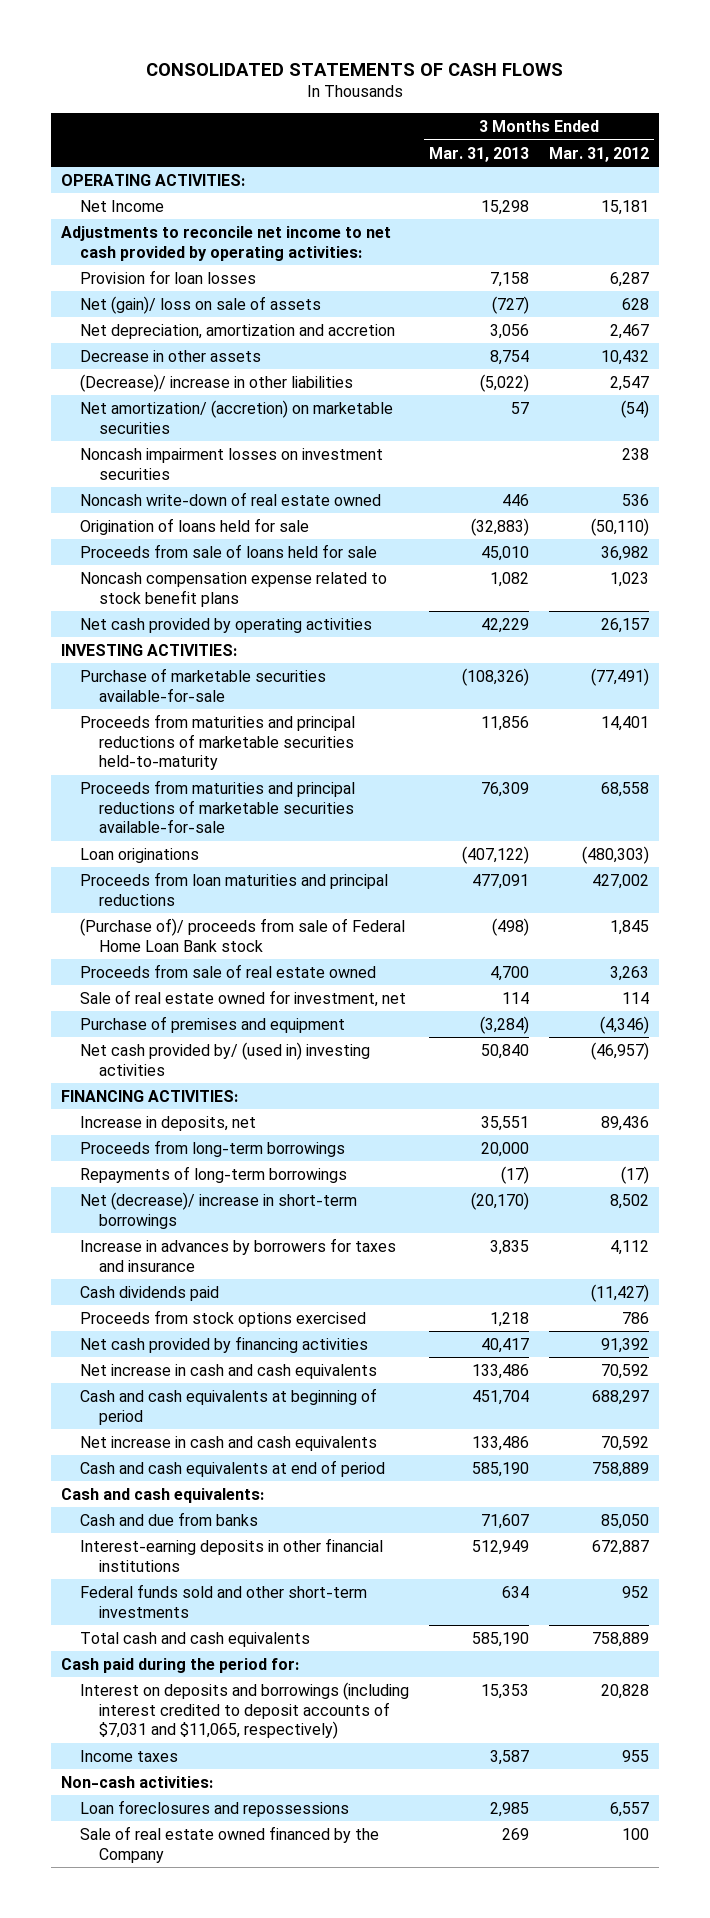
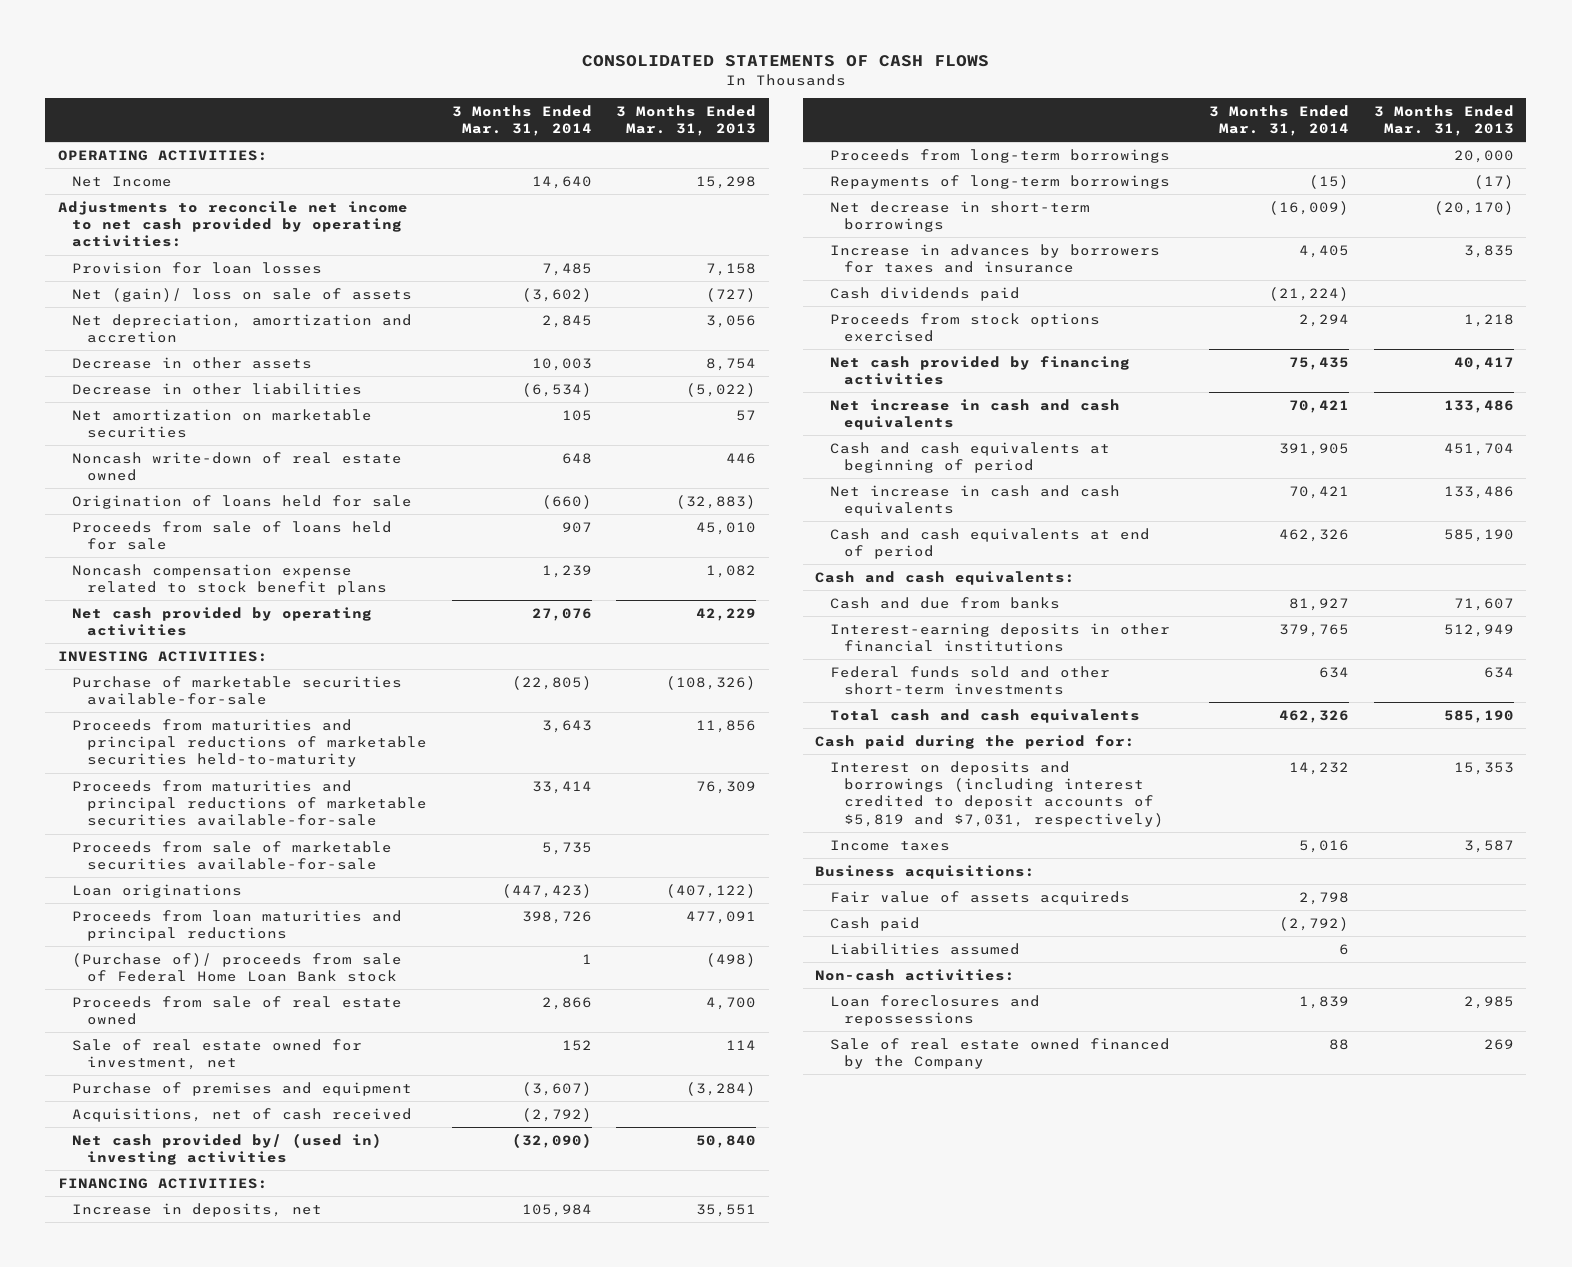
[549,146,650,162] Mar. 31, 2012 -> none
none -> [451,104,592,137] 3 Months Ended Mar. 31, 2014
[79,447,383,480] Noncash impairment losses on investment securities -> none
[79,373,353,392] (Decrease)/ increase in other liabilities -> [72,382,363,395] Decrease in other liabilities
[79,399,393,434] Net amortization/ (accretion) on marketable securities -> [72,408,373,439] Net amortization on marketable securities
none -> [72,840,393,871] Proceeds from sale of marketable securities available-for-sale
none -> [72,1107,413,1122] Acquisitions, net of cash received
[79,1191,357,1229] Net (decrease)/ increase in short-term borrowings -> [829,200,1090,233] Net decrease in short-term borrowings
[79,1681,409,1740] Interest on deposits and borrowings (including interest credited to deposit accounts of $7,031 and $11,065, respectively) -> [829,760,1165,827] Interest on deposits and borrowings (including interest credited to deposit accounts of $5,819 and $7,031, respectively)
none -> [815,864,1036,879] Business acquisitions:
none -> [829,890,1130,905] Fair value of assets acquireds
none -> [829,916,920,931] Cash paid
none -> [829,942,1020,955] Liabilities assumed

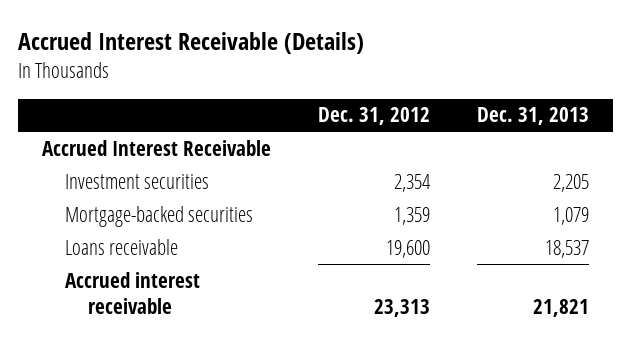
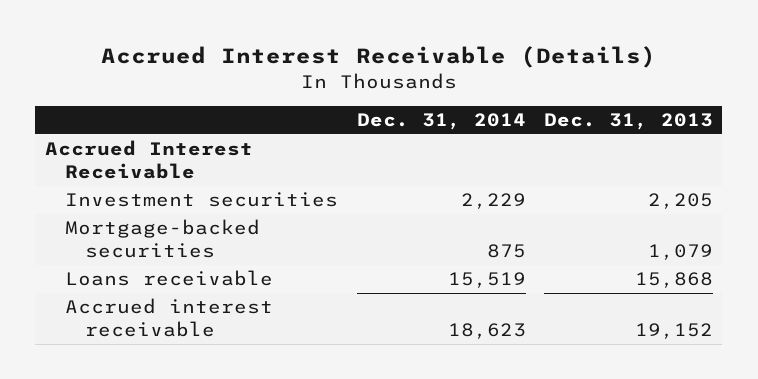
[318,107,431,126] Dec. 31, 2012 -> none
none -> [356,113,526,131] Dec. 31, 2014
[545,239,590,258] 18,537 -> [635,272,714,289] 15,868
[533,298,590,317] 21,821 -> [635,323,714,340] 19,152

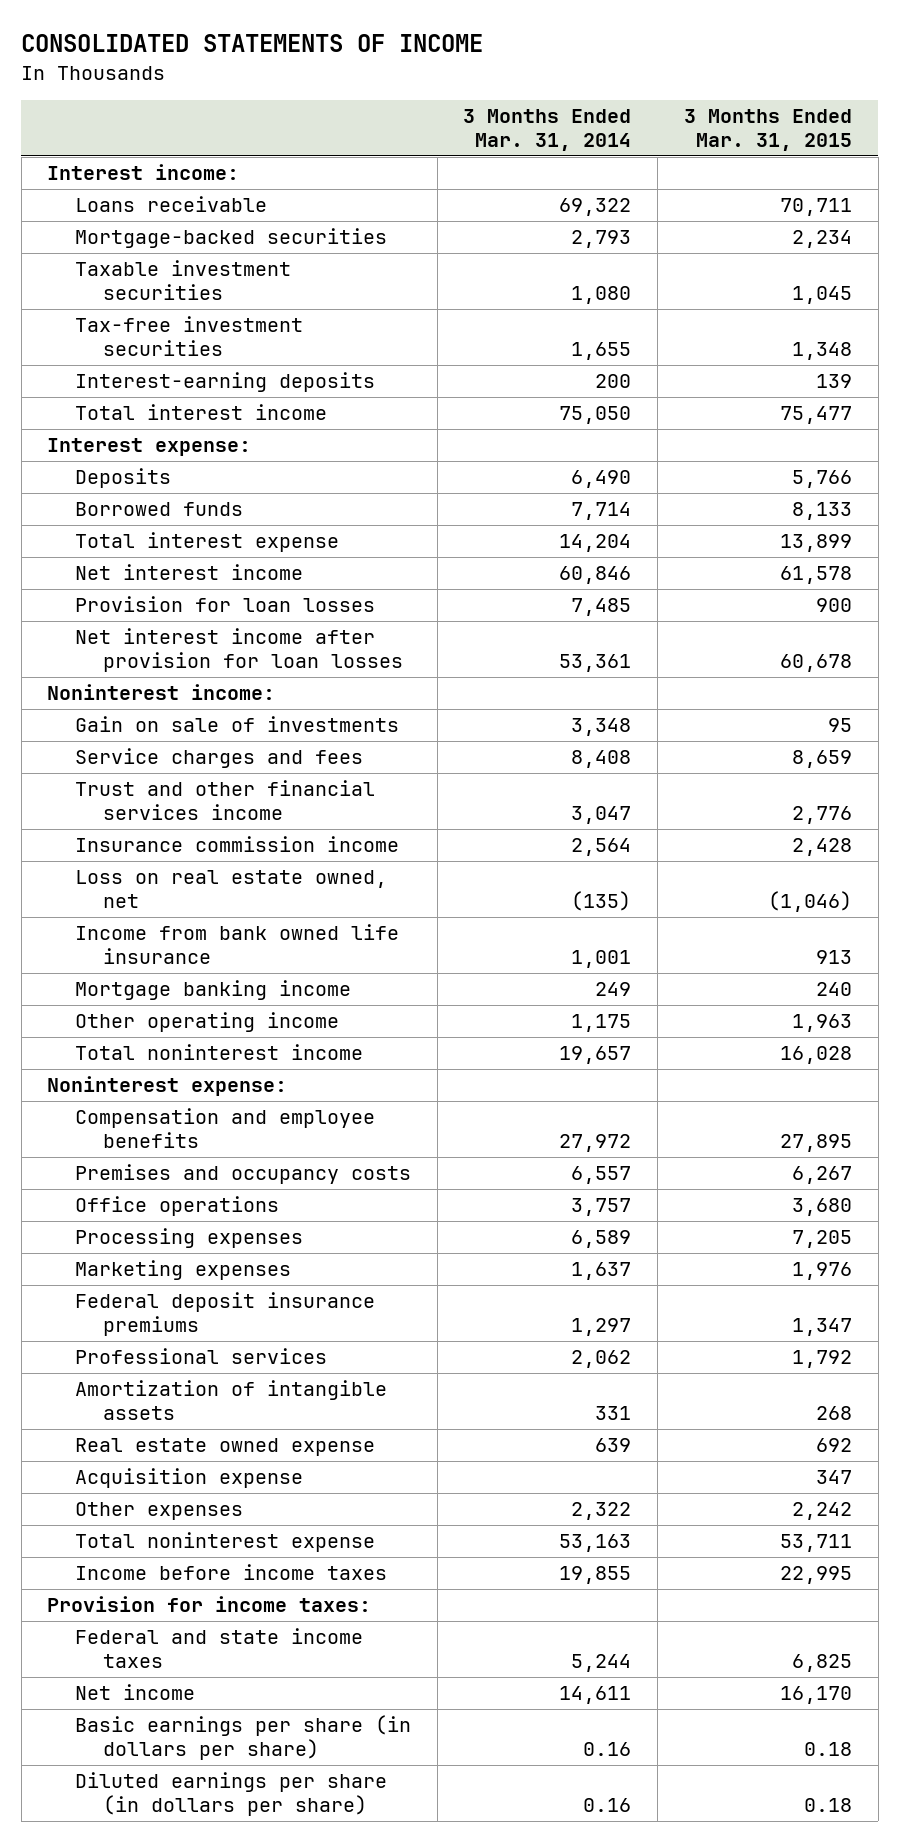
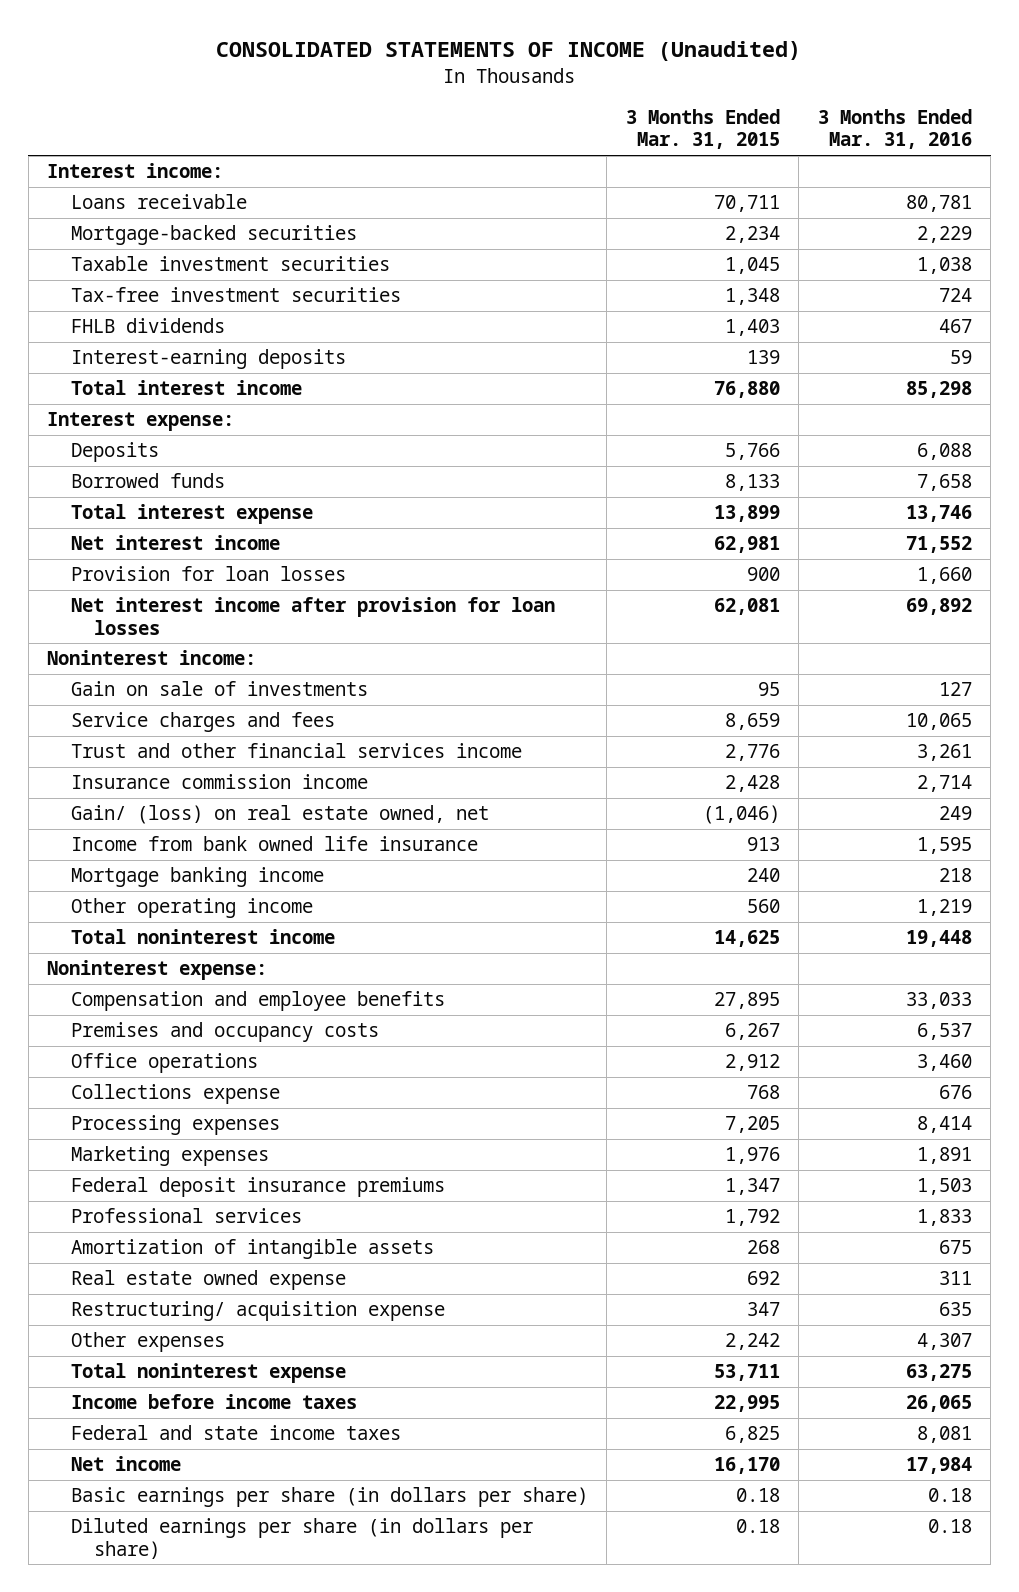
[21,34,484,53] CONSOLIDATED STATEMENTS OF INCOME -> [216,41,802,62] CONSOLIDATED STATEMENTS OF INCOME (Unaudited)
[463,109,632,152] 3 Months Ended Mar. 31, 2014 -> none
none -> [817,109,972,150] 3 Months Ended Mar. 31, 2016
none -> [70,318,225,334] FHLB dividends
[779,406,852,425] 75,477 -> [713,381,780,399] 76,880
[779,566,852,585] 61,578 -> [713,536,780,554] 62,981
[779,654,852,673] 60,678 -> [713,598,780,616] 62,081
[74,870,387,909] Loss on real estate owned, net -> [70,805,489,825] Gain/ (loss) on real estate owned, net
[791,1014,852,1033] 1,963 -> [746,899,780,914] 560
[779,1046,852,1065] 16,028 -> [713,930,780,948] 14,625
[791,1198,852,1217] 3,680 -> [724,1054,780,1072] 2,912
none -> [70,1084,280,1105] Collections expense
[74,1468,303,1489] Acquisition expense -> [70,1301,445,1322] Restructuring/ acquisition expense
[47,1596,372,1613] Provision for income taxes: -> none

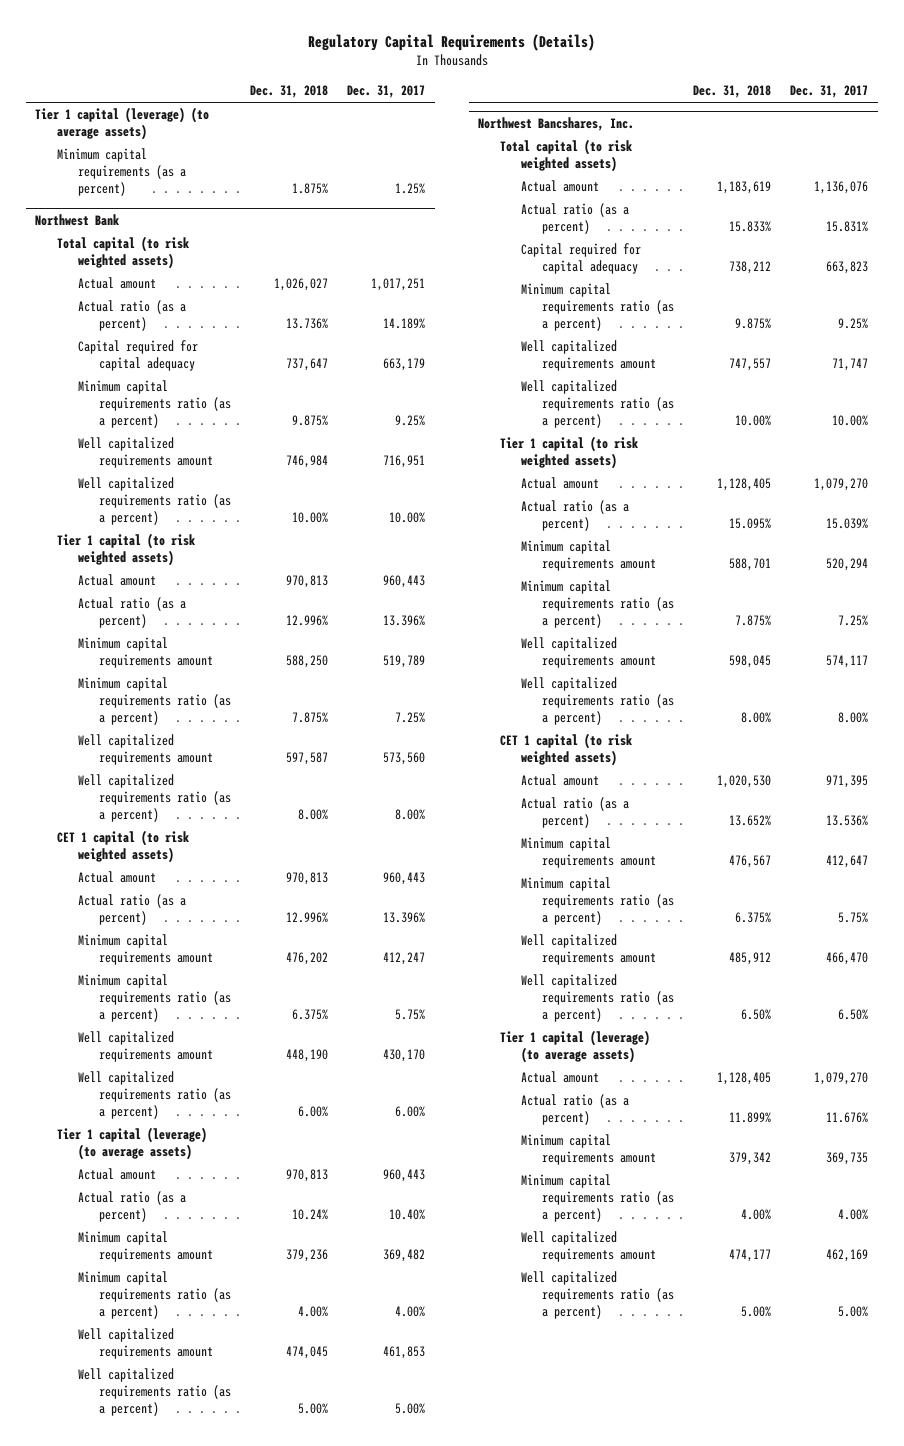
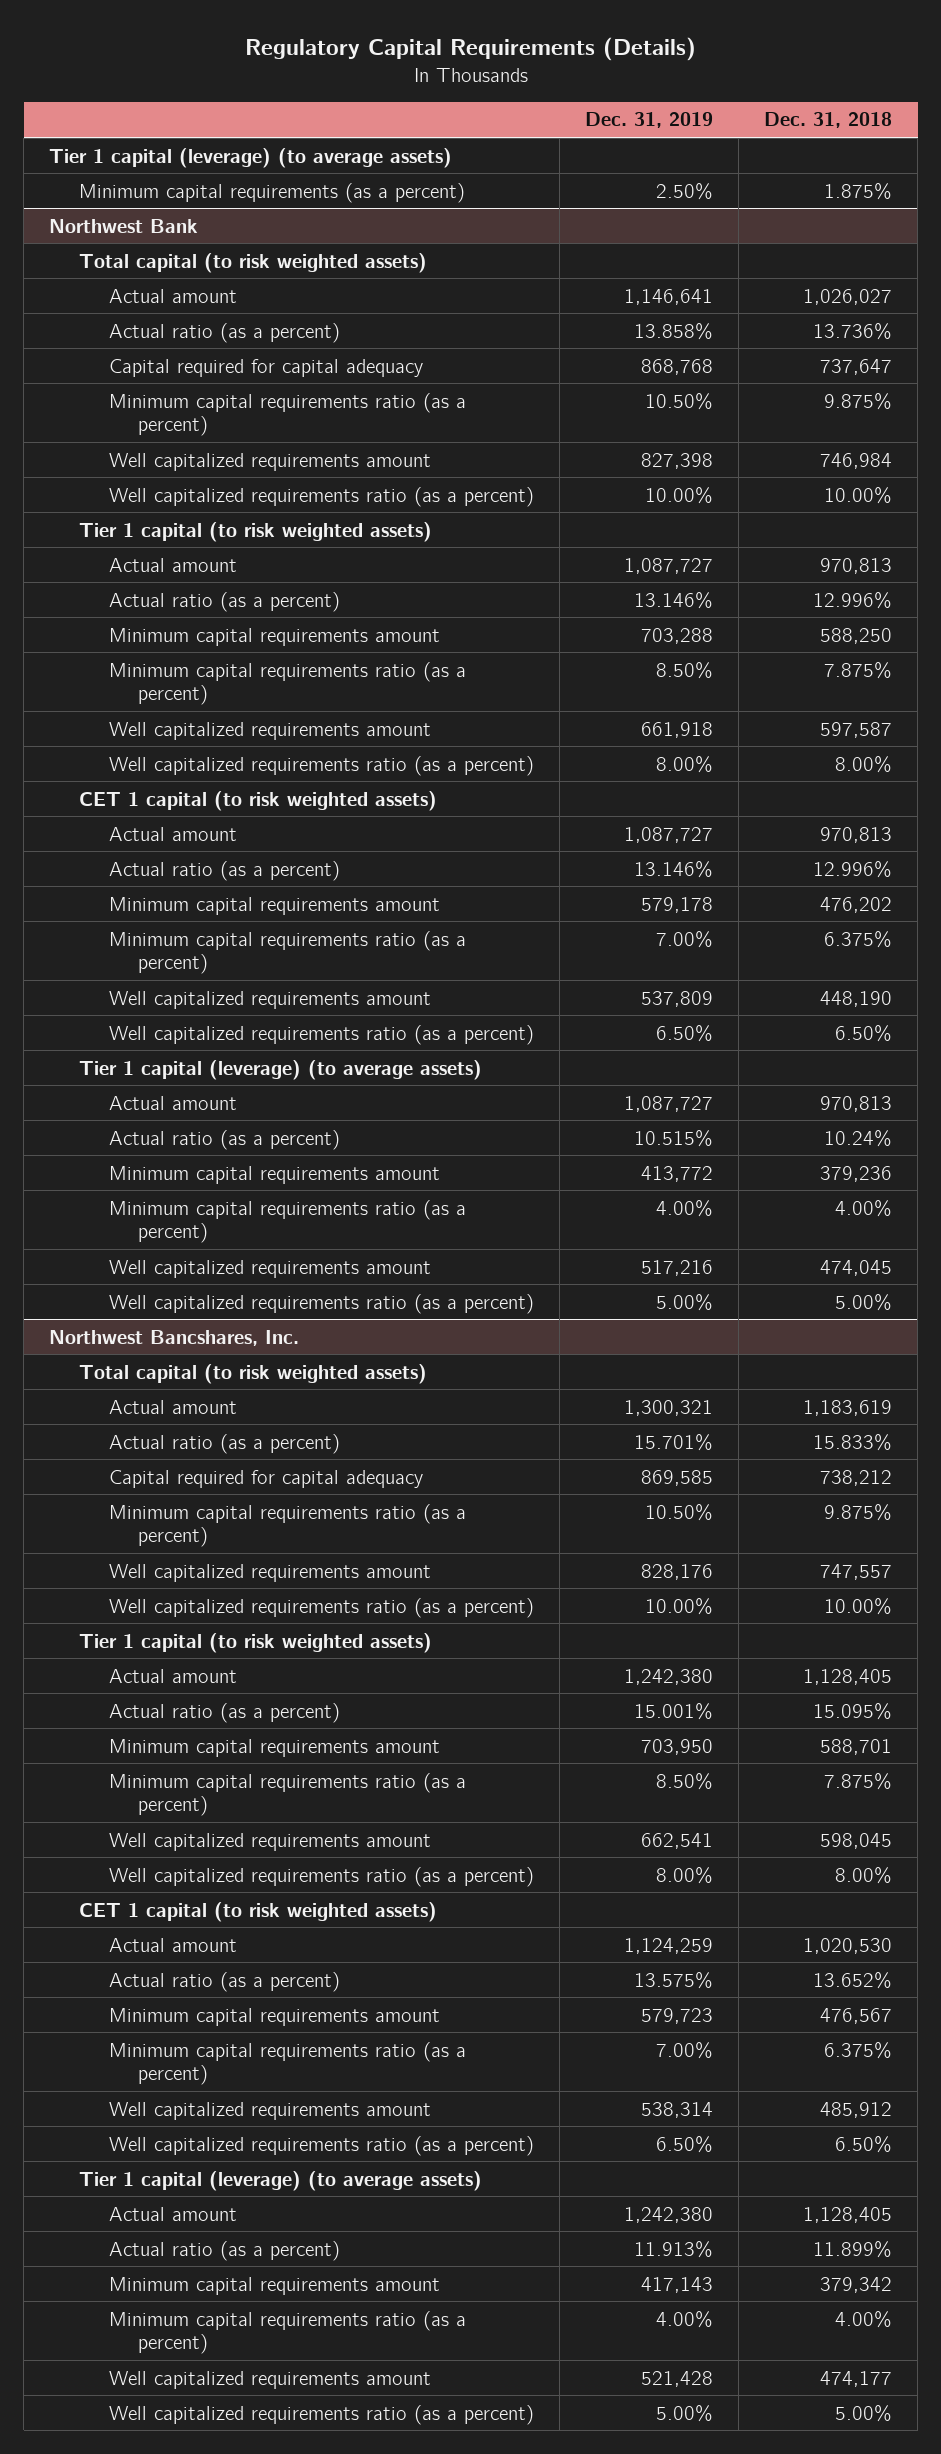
[347,85,426,99] Dec. 31, 2017 -> none
none -> [584,112,713,129] Dec. 31, 2019
[298,1105,329,1117] 6.00% -> [835,1024,893,1042] 6.50%

